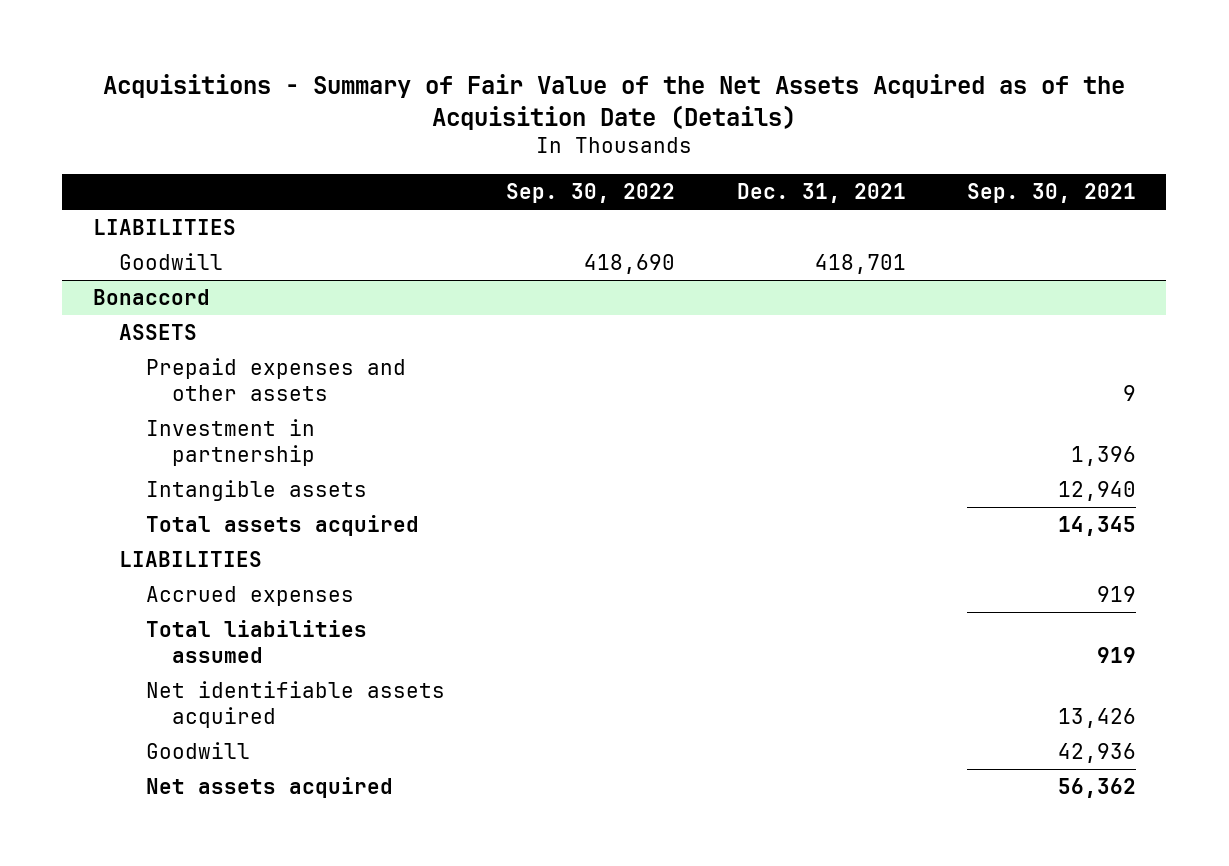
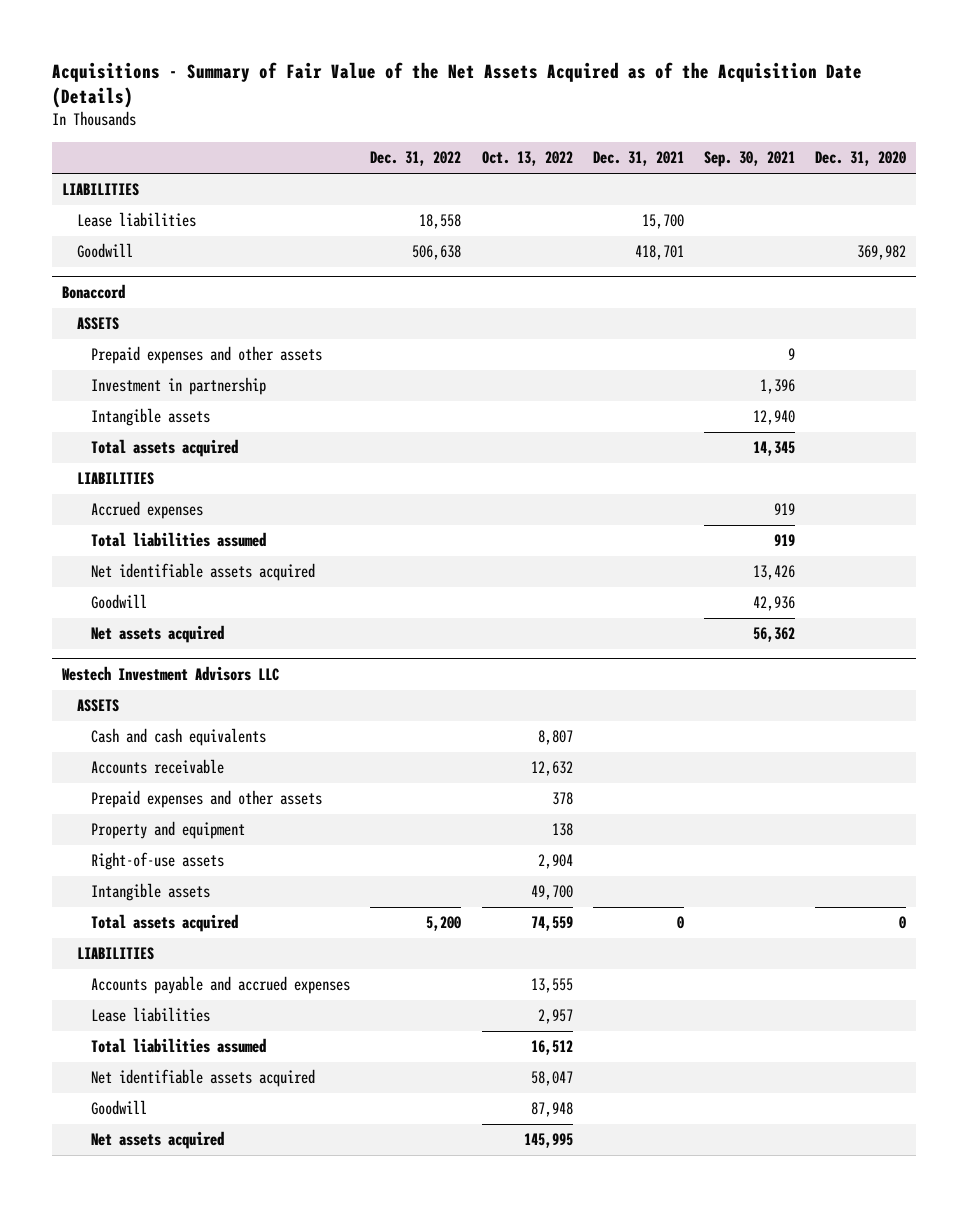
[506,183,676,204] Sep. 30, 2022 -> none
none -> [370,151,462,167] Dec. 31, 2022
none -> [481,151,573,167] Oct. 13, 2022
none -> [814,151,906,167] Dec. 31, 2020
none -> [76,212,196,228] Lease liabilities
none -> [62,666,280,682] Westech Investment Advisors LLC
none -> [76,699,119,713] ASSETS
none -> [91,728,267,747] Cash and cash equivalents
none -> [91,759,225,775] Accounts receivable
none -> [91,790,323,809] Prepaid expenses and other assets
none -> [91,821,246,840] Property and equipment
none -> [91,852,225,871] Right-of-use assets
none -> [91,883,211,902] Intangible assets
none -> [91,914,239,933] Total assets acquired
none -> [76,947,154,961] LIABILITIES
none -> [91,976,351,995] Accounts payable and accrued expenses
none -> [91,1007,211,1023] Lease liabilities
none -> [91,1038,267,1054] Total liabilities assumed
none -> [91,1069,316,1088] Net identifiable assets acquired
none -> [91,1100,148,1116] Goodwill
none -> [91,1131,225,1150] Net assets acquired

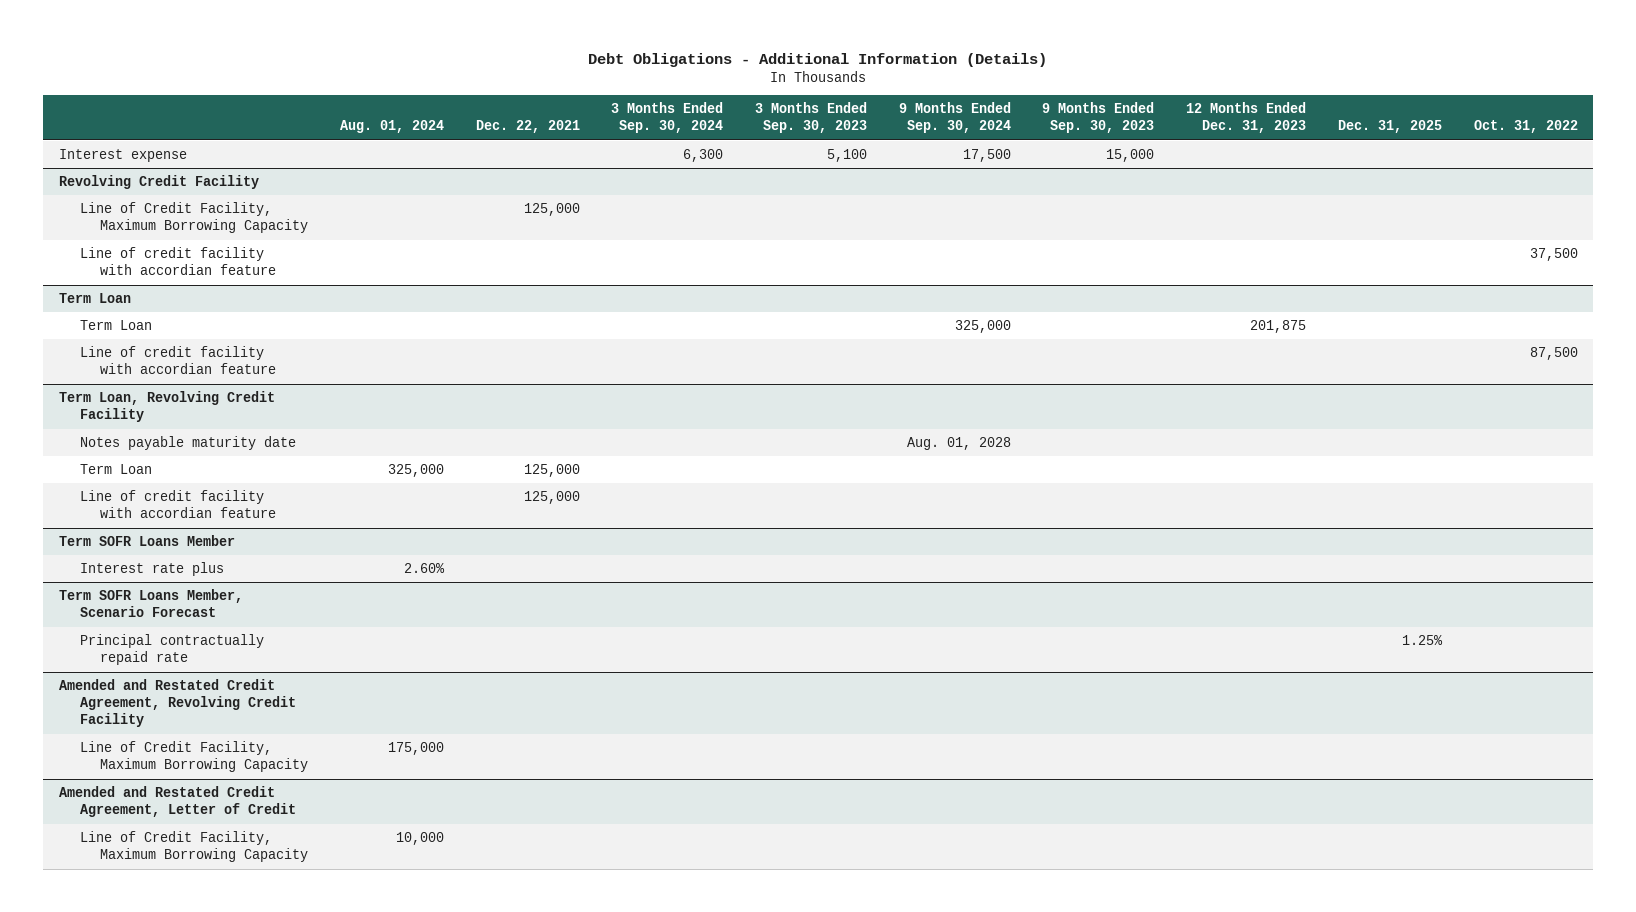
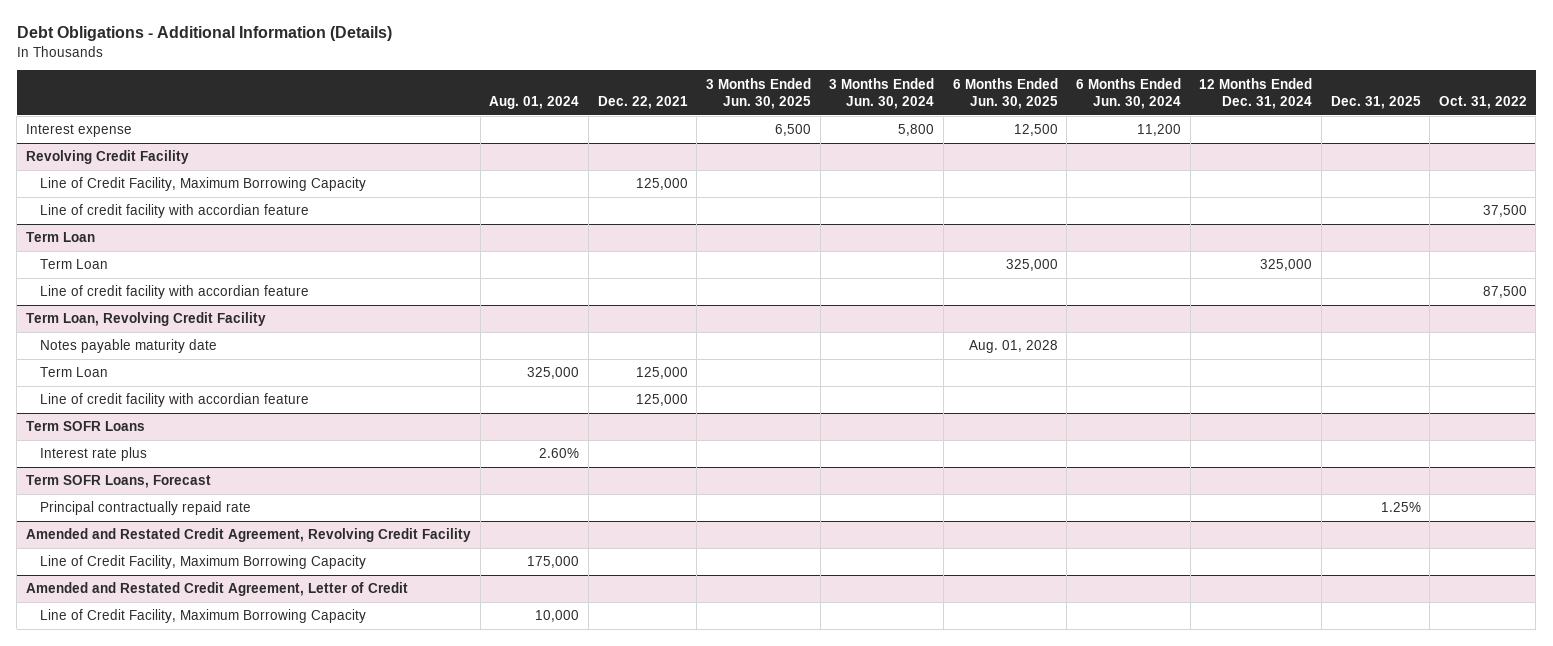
[611,102,724,134] 3 Months Ended Sep. 30, 2024 -> none
[755,102,868,134] 3 Months Ended Sep. 30, 2023 -> none
[898,102,1011,134] 9 Months Ended Sep. 30, 2024 -> none
[1042,102,1155,134] 9 Months Ended Sep. 30, 2023 -> none
[1186,102,1307,134] 12 Months Ended Dec. 31, 2023 -> none
none -> [705,77,811,109] 3 Months Ended Jun. 30, 2025
none -> [829,77,935,109] 3 Months Ended Jun. 30, 2024
none -> [952,77,1058,109] 6 Months Ended Jun. 30, 2025
none -> [1075,77,1181,109] 6 Months Ended Jun. 30, 2024
none -> [1199,77,1313,109] 12 Months Ended Dec. 31, 2024
[58,535,235,547] Term SOFR Loans Member -> [25,421,145,432] Term SOFR Loans
[58,589,243,618] Term SOFR Loans Member, Scenario Forecast -> [25,475,211,489] Term SOFR Loans, Forecast

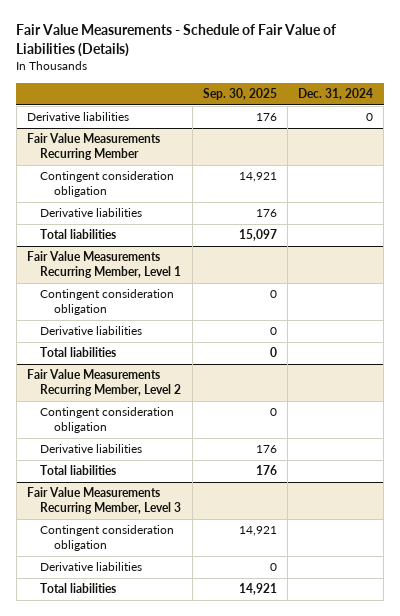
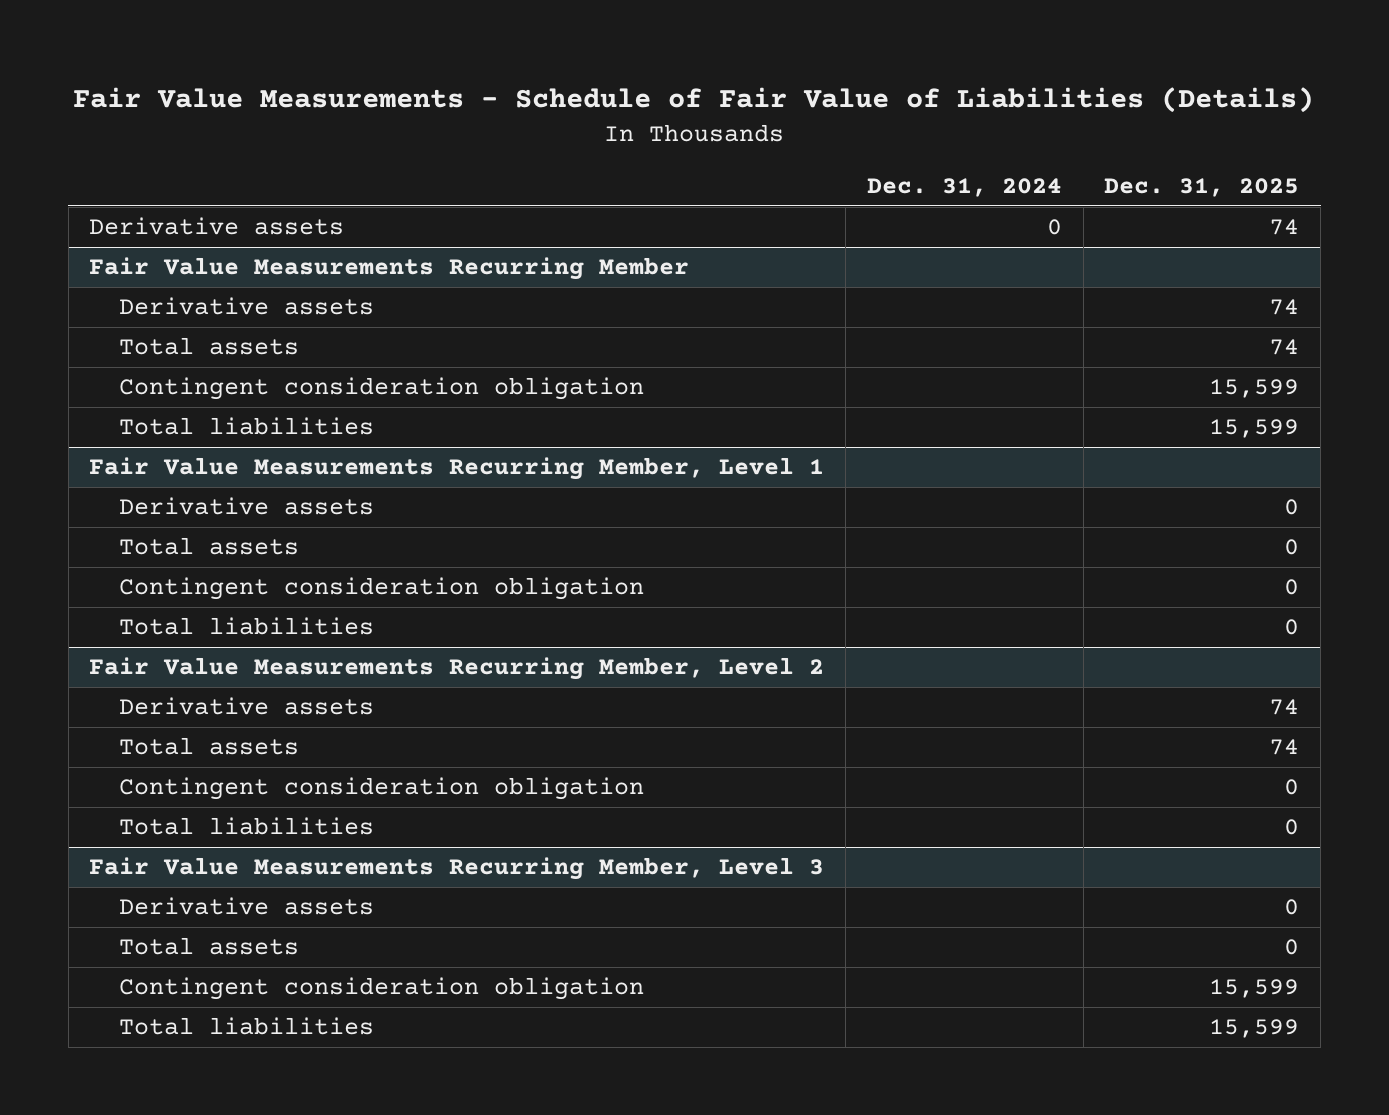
[202,88,277,101] Sep. 30, 2025 -> none
none -> [1104,178,1300,198] Dec. 31, 2025
[26,112,129,122] Derivative liabilities -> none
none -> [89,217,345,236] Derivative assets
none -> [118,297,374,316] Derivative assets
none -> [118,337,299,356] Total assets
[40,208,143,218] Derivative liabilities -> none
none -> [118,497,374,516] Derivative assets
none -> [118,537,299,556] Total assets
[40,326,143,336] Derivative liabilities -> none
none -> [118,697,374,716] Derivative assets
none -> [118,737,299,756] Total assets
[40,444,143,454] Derivative liabilities -> none
none -> [118,897,374,916] Derivative assets
none -> [118,937,299,956] Total assets
[40,562,143,572] Derivative liabilities -> none

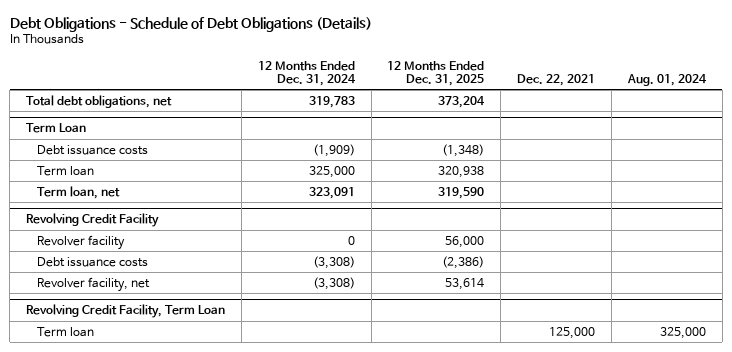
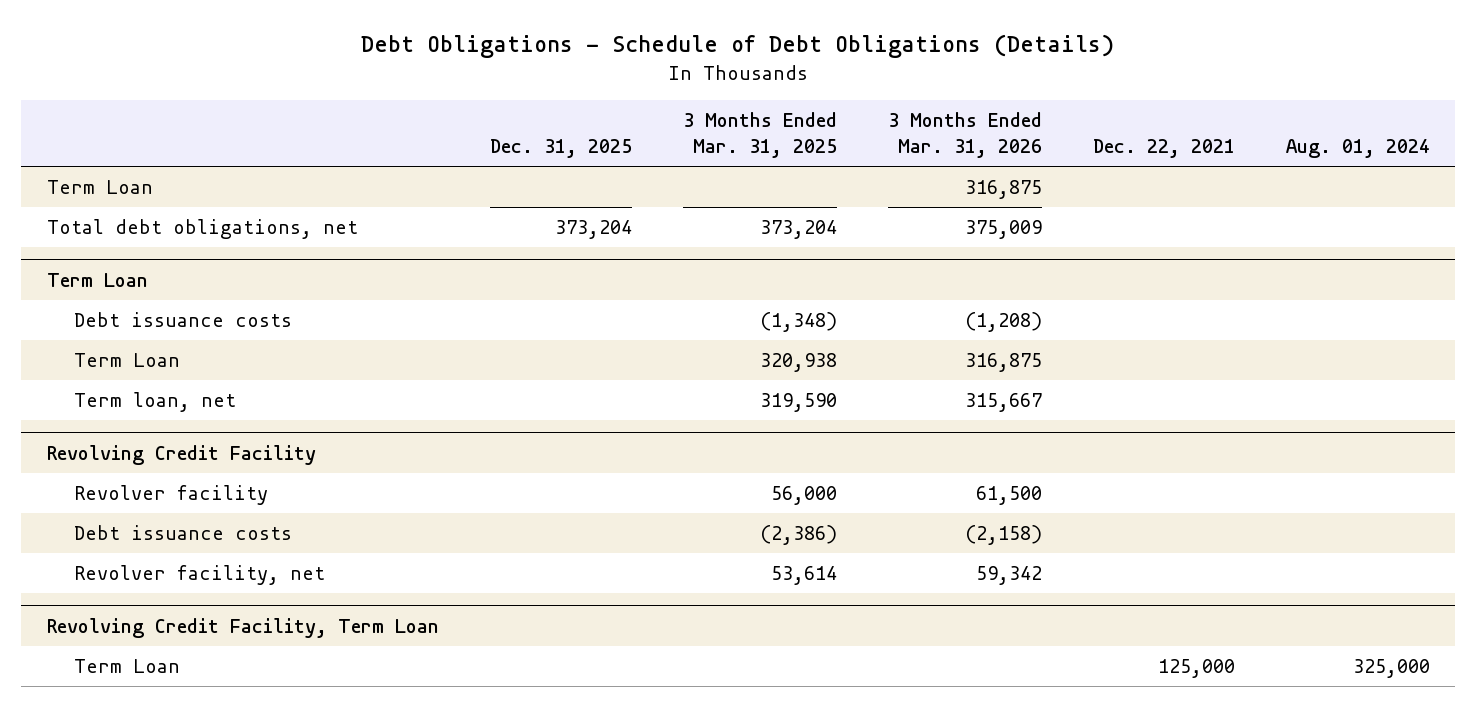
[257,60,356,86] 12 Months Ended Dec. 31, 2024 -> none
[387,60,485,86] 12 Months Ended Dec. 31, 2025 -> none
none -> [489,138,632,158] Dec. 31, 2025
none -> [682,111,837,158] 3 Months Ended Mar. 31, 2025
none -> [887,111,1042,158] 3 Months Ended Mar. 31, 2026
none -> [46,180,153,195] Term Loan
[36,165,94,176] Term loan -> [73,353,180,368] Term Loan
[36,326,94,337] Term loan -> [73,659,180,674] Term Loan

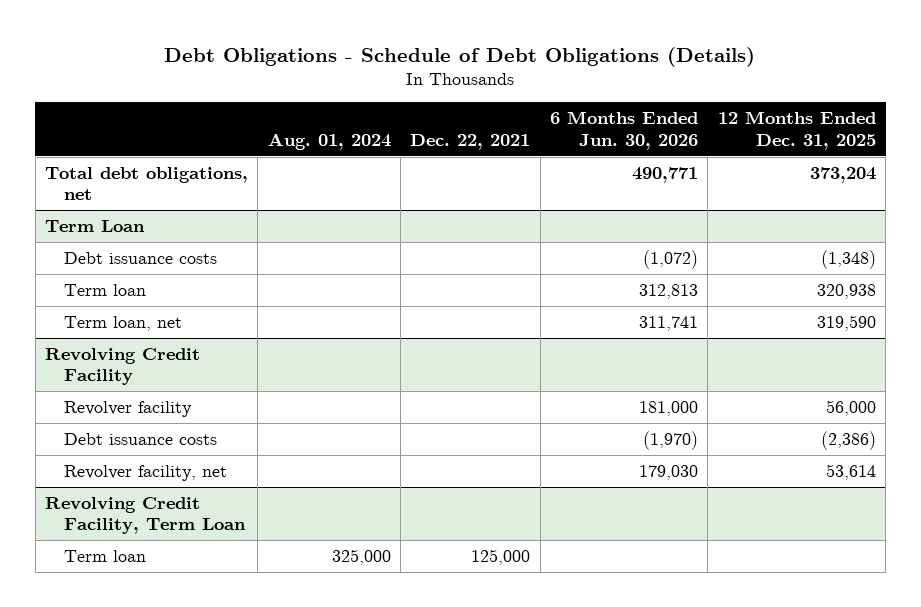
[489,138,632,158] Dec. 31, 2025 -> none
[682,111,837,158] 3 Months Ended Mar. 31, 2025 -> none
[887,111,1042,158] 3 Months Ended Mar. 31, 2026 -> none
none -> [550,111,699,150] 6 Months Ended Jun. 30, 2026
none -> [717,111,876,150] 12 Months Ended Dec. 31, 2025
[46,180,153,195] Term Loan -> none
[73,353,180,368] Term Loan -> [64,283,147,296] Term loan
[73,659,180,674] Term Loan -> [64,549,147,562] Term loan

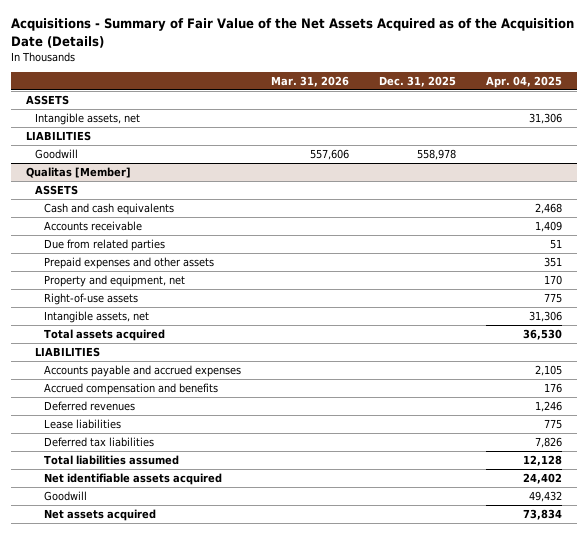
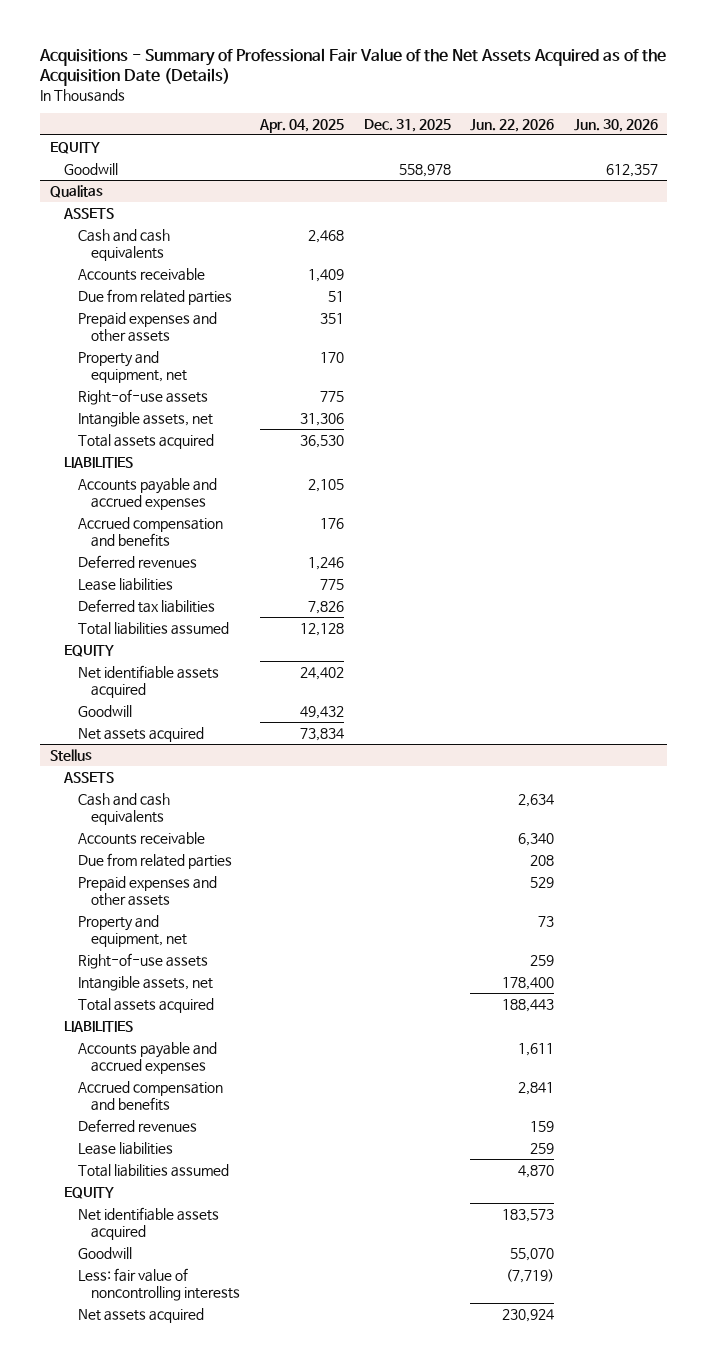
[10,18,574,48] Acquisitions - Summary of Fair Value of the Net Assets Acquired as of the Acquisition Date (Details) -> [38,47,666,87] Acquisitions - Summary of Professional Fair Value of the Net Assets Acquired as of the Acquisition Date (Details)
[270,75,349,87] Mar. 31, 2026 -> none
none -> [470,118,555,132] Jun. 22, 2026
none -> [573,118,658,132] Jun. 30, 2026
[25,95,69,106] ASSETS -> none
[34,113,140,126] Intangible assets, net -> none
[25,131,91,142] LIABILITIES -> none
none -> [49,141,100,154] EQUITY
[25,167,131,179] Qualitas [Member] -> [49,184,103,198] Qualitas
none -> [63,644,114,657] EQUITY
none -> [49,748,92,761] Stellus
none -> [62,771,114,783] ASSETS
none -> [77,792,170,825] Cash and cash equivalents
none -> [77,831,205,845] Accounts receivable
none -> [77,852,232,869] Due from related parties
none -> [77,875,217,906] Prepaid expenses and other assets
none -> [77,914,188,947] Property and equipment, net
none -> [77,952,208,969] Right-of-use assets
none -> [77,975,213,991] Intangible assets, net
none -> [77,997,214,1013] Total assets acquired
none -> [63,1020,133,1032] LIABILITIES
none -> [77,1041,217,1074] Accounts payable and accrued expenses
none -> [77,1080,223,1111] Accrued compensation and benefits
none -> [77,1118,197,1132] Deferred revenues
none -> [77,1141,173,1155] Lease liabilities
none -> [77,1163,229,1177] Total liabilities assumed
none -> [63,1186,114,1199] EQUITY
none -> [77,1206,219,1240] Net identifiable assets acquired
none -> [77,1246,132,1259] Goodwill
none -> [77,1267,241,1301] Less: fair value of noncontrolling interests
none -> [77,1307,204,1323] Net assets acquired

